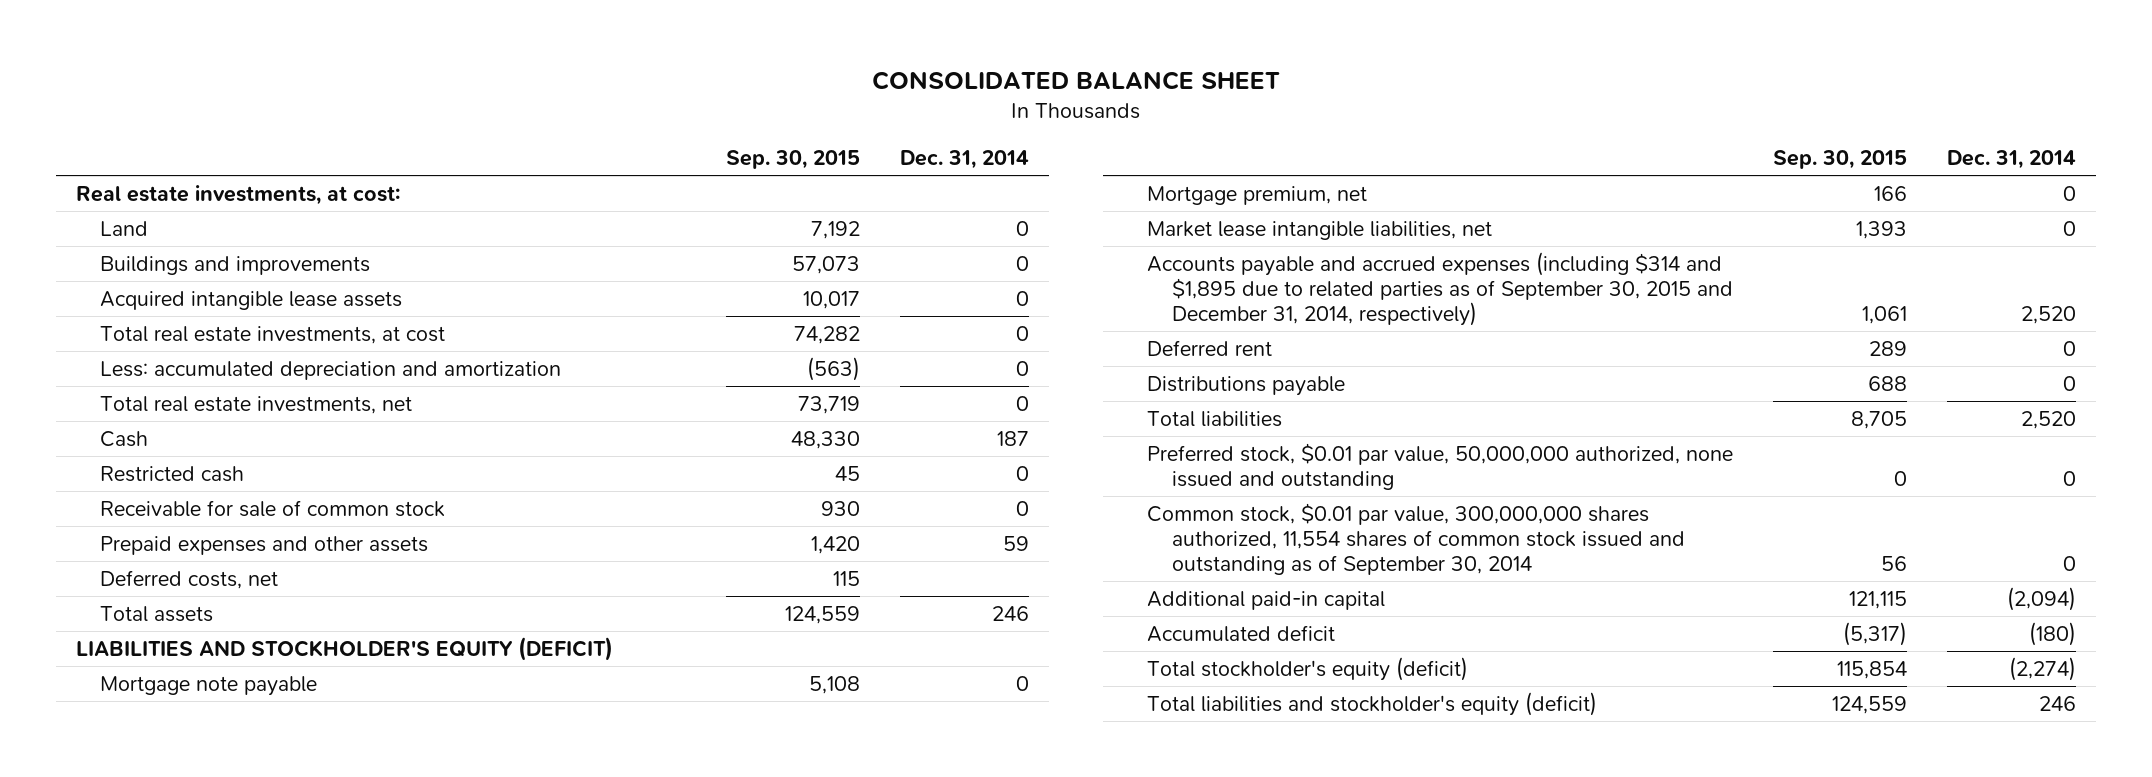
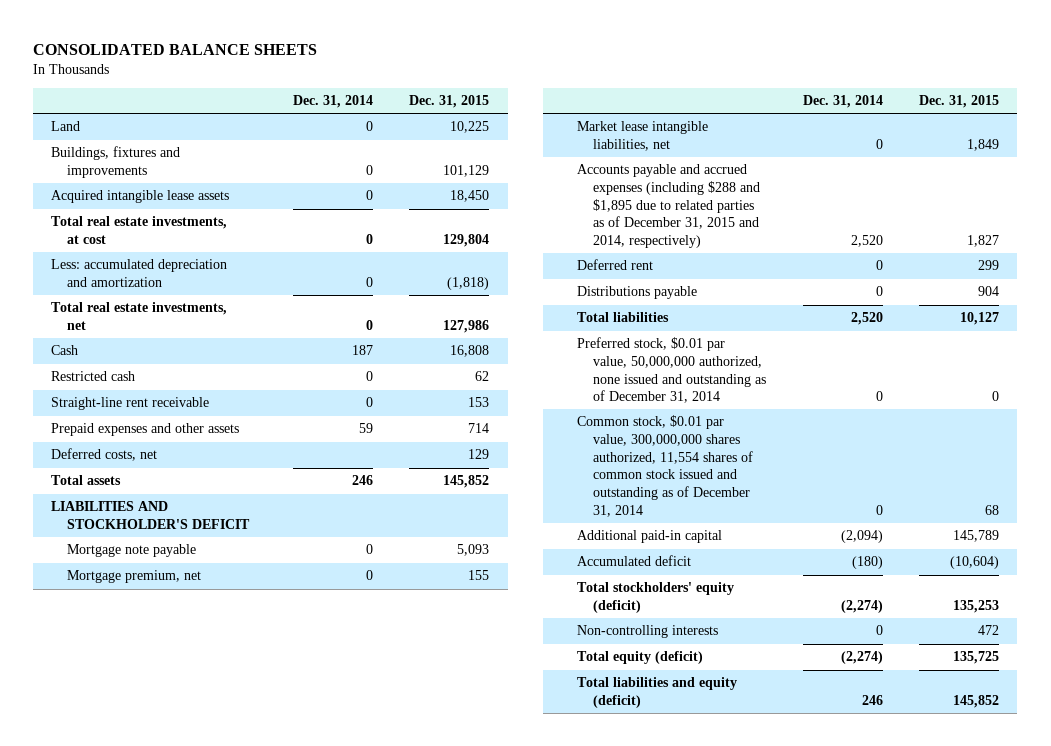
[871,71,1280,91] CONSOLIDATED BALANCE SHEET -> [33,43,318,55] CONSOLIDATED BALANCE SHEETS
[726,149,861,169] Sep. 30, 2015 -> none
none -> [409,95,490,109] Dec. 31, 2015
[75,184,400,205] Real estate investments, at cost: -> none
[100,255,371,275] Buildings and improvements -> [51,146,181,178] Buildings, fixtures and improvements
[100,499,446,517] Receivable for sale of common stock -> none
none -> [51,397,210,411] Straight-line rent receivable
[75,636,613,661] LIABILITIES AND STOCKHOLDER'S EQUITY (DEFICIT) -> [51,501,251,529] LIABILITIES AND STOCKHOLDER'S DEFICIT
[1147,251,1734,327] Accounts payable and accrued expenses (including $314 and $1,895 due to related parties as of September 30, 2015 and December 31, 2014, respectively) -> [576,164,760,248] Accounts payable and accrued expenses (including $288 and $1,895 due to related parties as of December 31, 2015 and 2014, respectively)
[1147,442,1734,491] Preferred stock, $0.01 par value, 50,000,000 authorized, none issued and outstanding -> [576,337,766,404] Preferred stock, $0.01 par value, 50,000,000 authorized, none issued and outstanding as of December 31, 2014
[1147,502,1686,576] Common stock, $0.01 par value, 300,000,000 shares authorized, 11,554 shares of common stock issued and outstanding as of September 30, 2014 -> [576,415,753,517] Common stock, $0.01 par value, 300,000,000 shares authorized, 11,554 shares of common stock issued and outstanding as of December 31, 2014
[1147,656,1469,681] Total stockholder's equity (deficit) -> [576,582,734,613] Total stockholders' equity (deficit)
none -> [576,625,718,639] Non-controlling interests
none -> [576,651,703,665] Total equity (deficit)
[1147,691,1598,716] Total liabilities and stockholder's equity (deficit) -> [576,677,737,708] Total liabilities and equity (deficit)

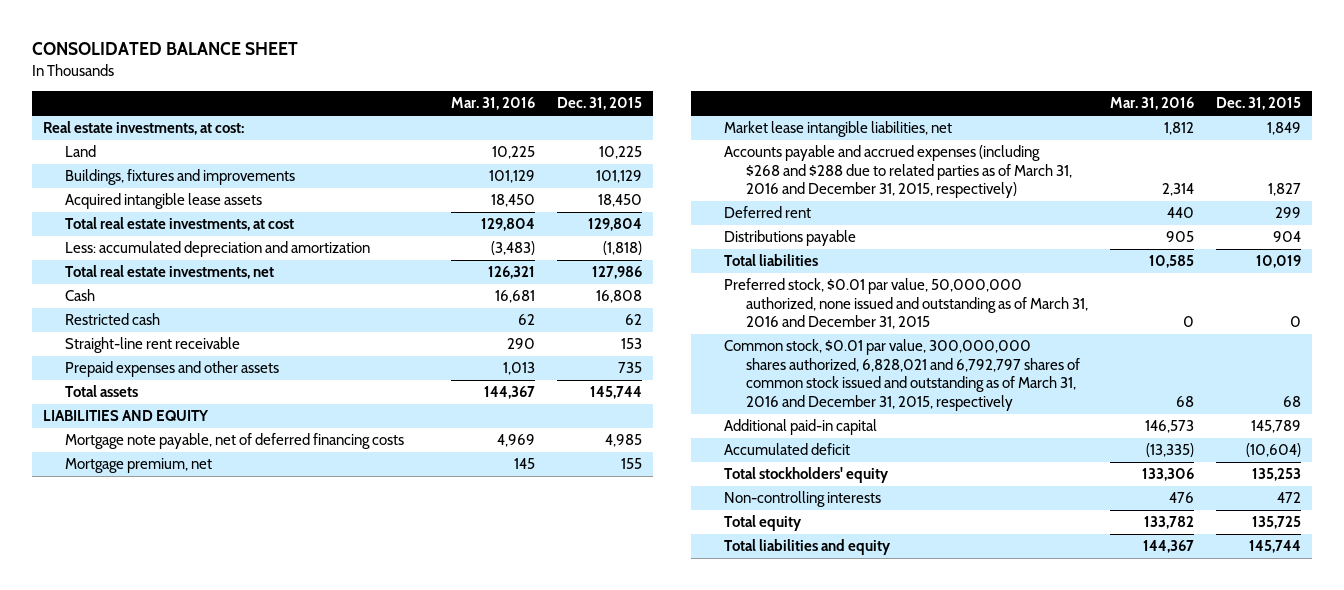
[33,43,318,55] CONSOLIDATED BALANCE SHEETS -> [31,42,298,56] CONSOLIDATED BALANCE SHEET
[292,95,373,109] Dec. 31, 2014 -> none
none -> [450,97,535,111] Mar. 31, 2016
none -> [42,121,244,136] Real estate investments, at cost:
[51,448,158,462] Deferred costs, net -> none
[468,423,490,434] 714 -> [618,362,643,374] 735
[443,475,490,489] 145,852 -> [590,386,643,400] 145,744
[51,501,251,529] LIABILITIES AND STOCKHOLDER'S DEFICIT -> [42,410,209,422] LIABILITIES AND EQUITY
[67,544,197,558] Mortgage note payable -> [64,433,404,450] Mortgage note payable, net of deferred financing costs
[457,544,490,557] 5,093 -> [605,434,643,448] 4,985
[576,164,760,248] Accounts payable and accrued expenses (including $288 and $1,895 due to related parties as of December 31, 2015 and 2014, respectively) -> [724,145,1073,199] Accounts payable and accrued expenses (including $268 and $288 due to related parties as of March 31, 2016 and December 31, 2015, respectively)
[960,312,1000,326] 10,127 -> [1256,255,1302,269] 10,019
[576,337,766,404] Preferred stock, $0.01 par value, 50,000,000 authorized, none issued and outstanding as of December 31, 2014 -> [724,278,1089,330] Preferred stock, $0.01 par value, 50,000,000 authorized, none issued and outstanding as of March 31, 2016 and December 31, 2015
[576,415,753,517] Common stock, $0.01 par value, 300,000,000 shares authorized, 11,554 shares of common stock issued and outstanding as of December 31, 2014 -> [724,339,1081,411] Common stock, $0.01 par value, 300,000,000 shares authorized, 6,828,021 and 6,792,797 shares of common stock issued and outstanding as of March 31, 2016 and December 31, 2015, respectively
[576,582,734,613] Total stockholders' equity (deficit) -> [724,467,890,484] Total stockholders' equity
[576,651,703,665] Total equity (deficit) -> [724,515,803,532] Total equity
[576,677,737,708] Total liabilities and equity (deficit) -> [724,539,892,556] Total liabilities and equity
[953,694,1000,708] 145,852 -> [1249,540,1302,554] 145,744

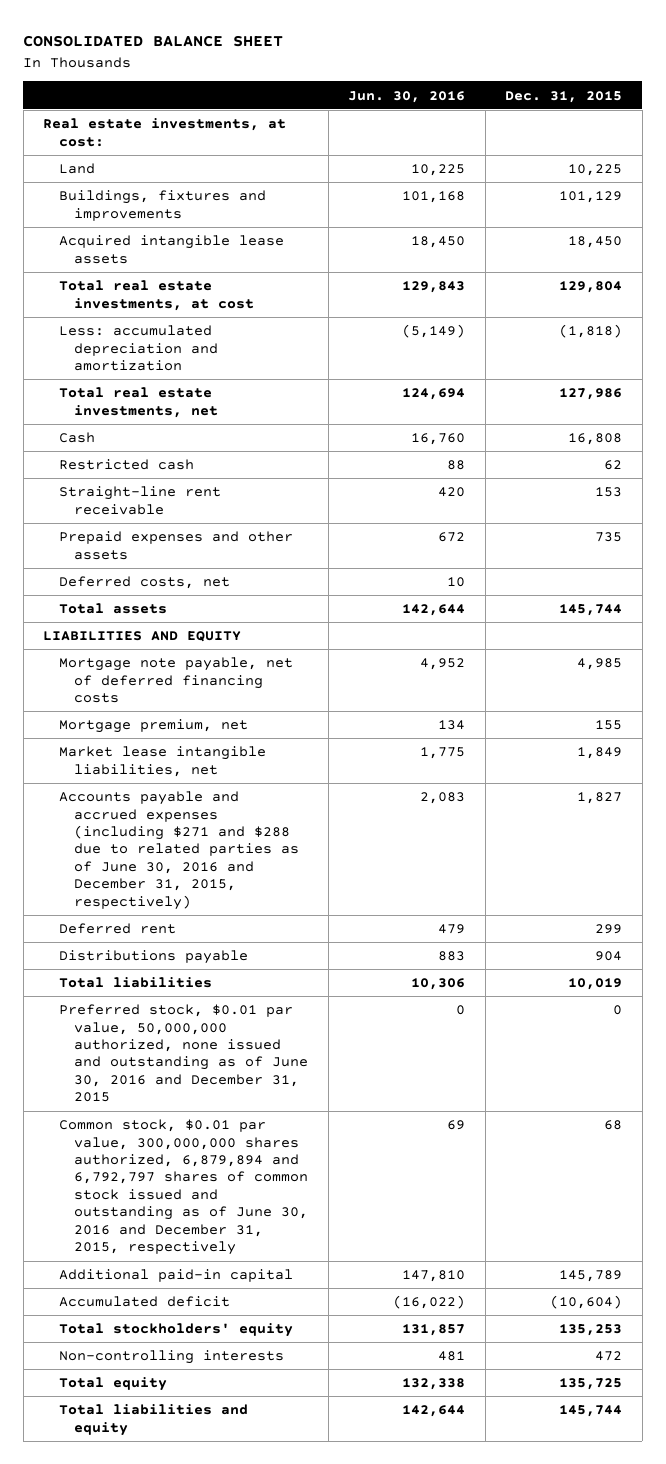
[450,97,535,111] Mar. 31, 2016 -> none
none -> [348,90,466,103] Jun. 30, 2016
none -> [58,576,230,590] Deferred costs, net
[724,145,1073,199] Accounts payable and accrued expenses (including $268 and $288 due to related parties as of March 31, 2016 and December 31, 2015, respectively) -> [58,791,300,910] Accounts payable and accrued expenses (including $271 and $288 due to related parties as of June 30, 2016 and December 31, 2015, respectively)
[724,278,1089,330] Preferred stock, $0.01 par value, 50,000,000 authorized, none issued and outstanding as of March 31, 2016 and December 31, 2015 -> [58,1004,309,1103] Preferred stock, $0.01 par value, 50,000,000 authorized, none issued and outstanding as of June 30, 2016 and December 31, 2015
[724,339,1081,411] Common stock, $0.01 par value, 300,000,000 shares authorized, 6,828,021 and 6,792,797 shares of common stock issued and outstanding as of March 31, 2016 and December 31, 2015, respectively -> [58,1119,309,1256] Common stock, $0.01 par value, 300,000,000 shares authorized, 6,879,894 and 6,792,797 shares of common stock issued and outstanding as of June 30, 2016 and December 31, 2015, respectively

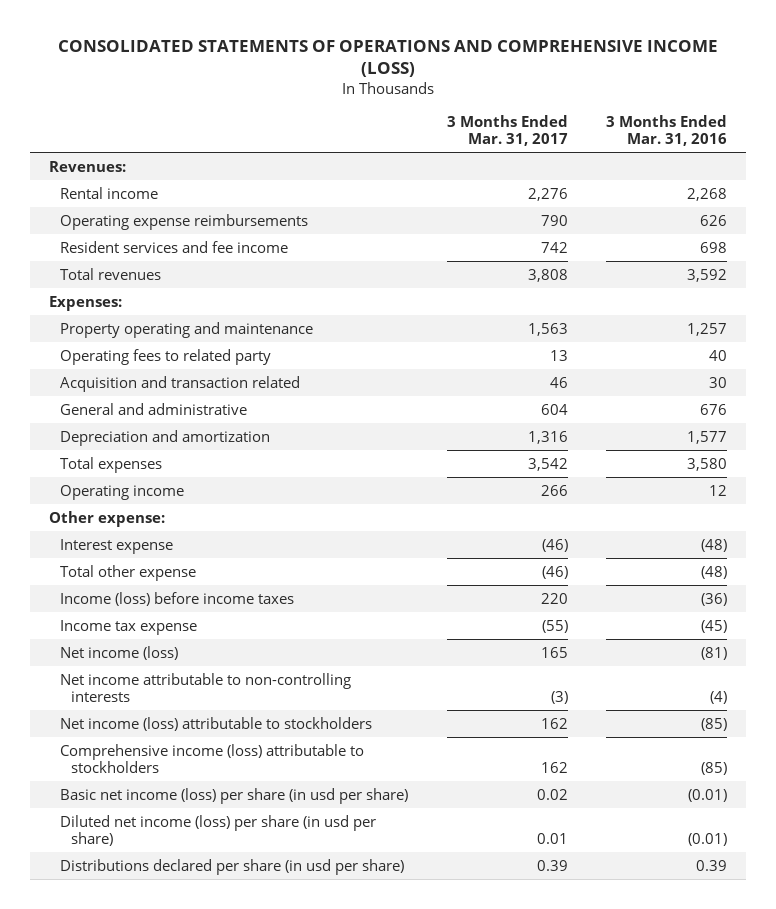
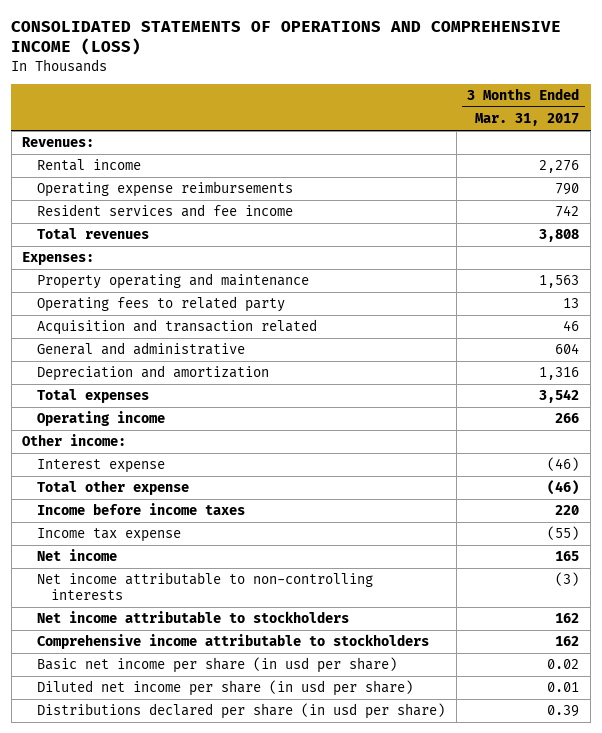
[606,114,728,146] 3 Months Ended Mar. 31, 2016 -> none
[48,510,165,527] Other expense: -> [22,434,127,447] Other income:
[60,591,295,606] Income (loss) before income taxes -> [36,503,245,516] Income before income taxes
[60,645,179,660] Net income (loss) -> [36,549,117,562] Net income
[60,716,373,731] Net income (loss) attributable to stockholders -> [36,611,349,624] Net income attributable to stockholders
[60,743,365,773] Comprehensive income (loss) attributable to stockholders -> [36,634,429,650] Comprehensive income attributable to stockholders
[60,787,409,804] Basic net income (loss) per share (in usd per share) -> [36,657,397,674] Basic net income per share (in usd per share)
[60,814,377,846] Diluted net income (loss) per share (in usd per share) -> [36,680,413,697] Diluted net income per share (in usd per share)

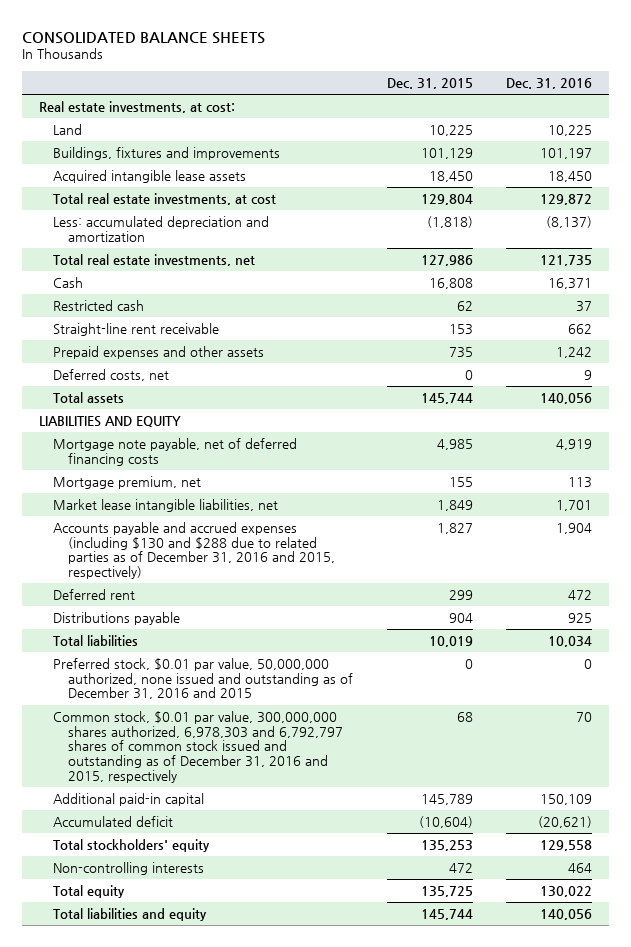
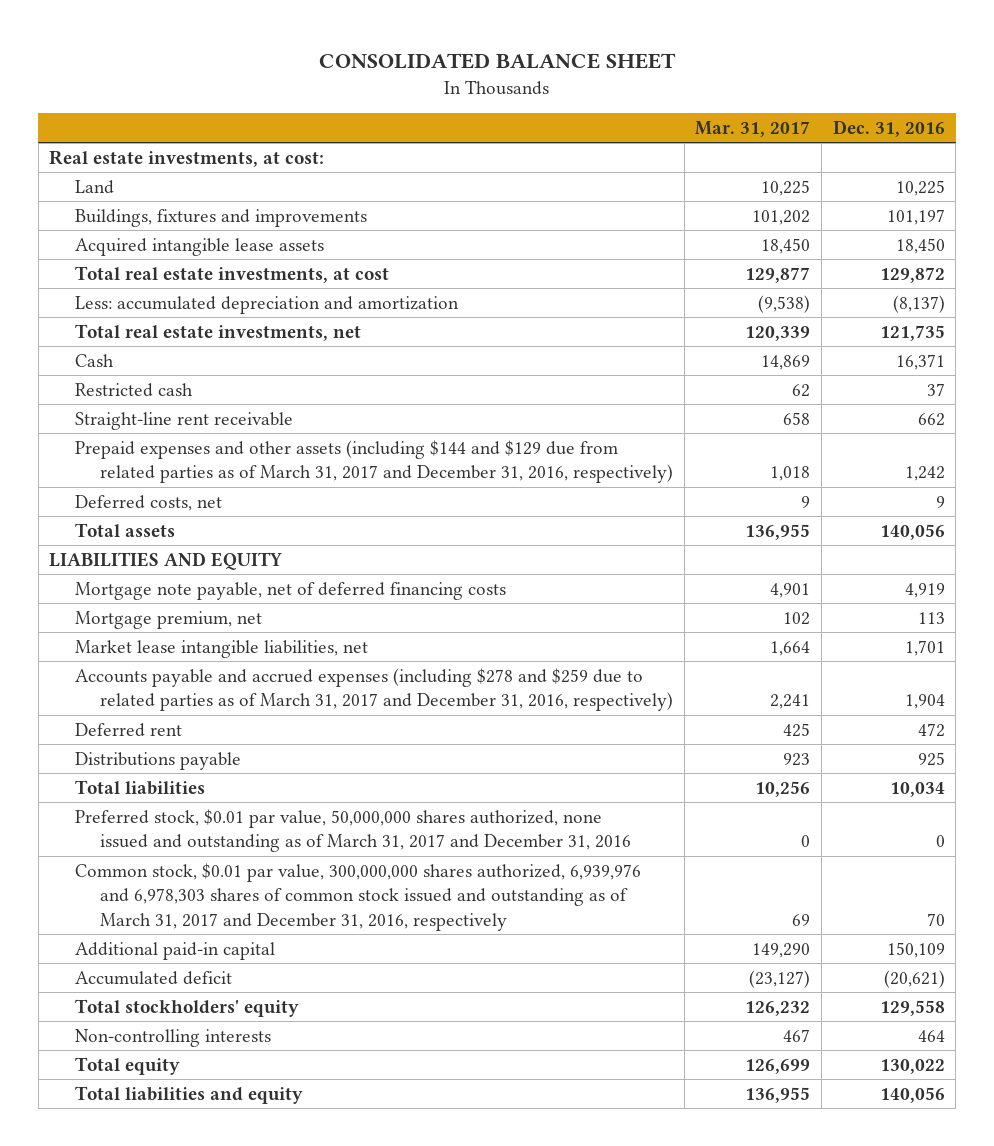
[21,31,265,44] CONSOLIDATED BALANCE SHEETS -> [318,52,676,69] CONSOLIDATED BALANCE SHEET
[386,78,473,90] Dec. 31, 2015 -> none
none -> [695,120,811,137] Mar. 31, 2017
[53,346,265,360] Prepaid expenses and other assets -> [74,439,673,484] Prepaid expenses and other assets (including $144 and $129 due from related parties as of March 31, 2017 and December 31, 2016, respectively)
[53,522,335,580] Accounts payable and accrued expenses (including $130 and $288 due to related parties as of December 31, 2016 and 2015, respectively) -> [74,667,673,712] Accounts payable and accrued expenses (including $278 and $259 due to related parties as of March 31, 2017 and December 31, 2016, respectively)
[53,658,353,700] Preferred stock, $0.01 par value, 50,000,000 authorized, none issued and outstanding as of December 31, 2016 and 2015 -> [74,808,631,853] Preferred stock, $0.01 par value, 50,000,000 shares authorized, none issued and outstanding as of March 31, 2017 and December 31, 2016
[53,711,343,783] Common stock, $0.01 par value, 300,000,000 shares authorized, 6,978,303 and 6,792,797 shares of common stock issued and outstanding as of December 31, 2016 and 2015, respectively -> [74,862,641,931] Common stock, $0.01 par value, 300,000,000 shares authorized, 6,939,976 and 6,978,303 shares of common stock issued and outstanding as of March 31, 2017 and December 31, 2016, respectively

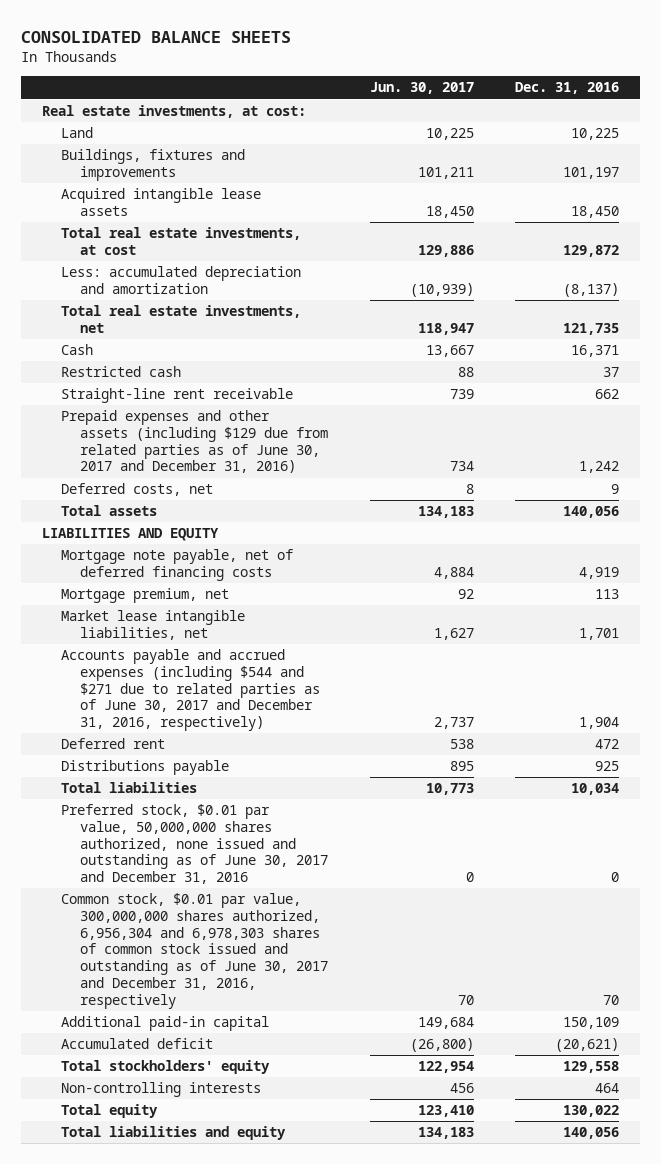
[318,52,676,69] CONSOLIDATED BALANCE SHEET -> [20,30,291,43] CONSOLIDATED BALANCE SHEETS
[695,120,811,137] Mar. 31, 2017 -> none
none -> [369,82,474,95] Jun. 30, 2017
[74,439,673,484] Prepaid expenses and other assets (including $144 and $129 due from related parties as of March 31, 2017 and December 31, 2016, respectively) -> [60,410,329,474] Prepaid expenses and other assets (including $129 due from related parties as of June 30, 2017 and December 31, 2016)
[74,667,673,712] Accounts payable and accrued expenses (including $278 and $259 due to related parties as of March 31, 2017 and December 31, 2016, respectively) -> [60,649,321,732] Accounts payable and accrued expenses (including $544 and $271 due to related parties as of June 30, 2017 and December 31, 2016, respectively)
[74,808,631,853] Preferred stock, $0.01 par value, 50,000,000 shares authorized, none issued and outstanding as of March 31, 2017 and December 31, 2016 -> [60,804,329,885] Preferred stock, $0.01 par value, 50,000,000 shares authorized, none issued and outstanding as of June 30, 2017 and December 31, 2016
[74,862,641,931] Common stock, $0.01 par value, 300,000,000 shares authorized, 6,939,976 and 6,978,303 shares of common stock issued and outstanding as of March 31, 2017 and December 31, 2016, respectively -> [60,893,329,1009] Common stock, $0.01 par value, 300,000,000 shares authorized, 6,956,304 and 6,978,303 shares of common stock issued and outstanding as of June 30, 2017 and December 31, 2016, respectively

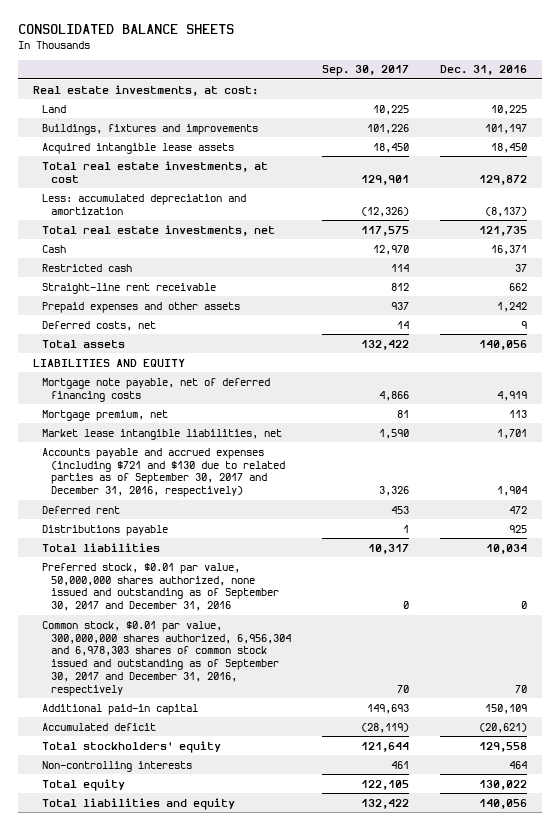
[369,82,474,95] Jun. 30, 2017 -> none
none -> [322,65,410,77] Sep. 30, 2017
[60,410,329,474] Prepaid expenses and other assets (including $129 due from related parties as of June 30, 2017 and December 31, 2016) -> [42,301,241,313] Prepaid expenses and other assets
[60,649,321,732] Accounts payable and accrued expenses (including $544 and $271 due to related parties as of June 30, 2017 and December 31, 2016, respectively) -> [42,447,286,498] Accounts payable and accrued expenses (including $721 and $130 due to related parties as of September 30, 2017 and December 31, 2016, respectively)
[60,804,329,885] Preferred stock, $0.01 par value, 50,000,000 shares authorized, none issued and outstanding as of June 30, 2017 and December 31, 2016 -> [42,562,280,612] Preferred stock, $0.01 par value, 50,000,000 shares authorized, none issued and outstanding as of September 30, 2017 and December 31, 2016
[60,893,329,1009] Common stock, $0.01 par value, 300,000,000 shares authorized, 6,956,304 and 6,978,303 shares of common stock issued and outstanding as of June 30, 2017 and December 31, 2016, respectively -> [42,620,292,696] Common stock, $0.01 par value, 300,000,000 shares authorized, 6,956,304 and 6,978,303 shares of common stock issued and outstanding as of September 30, 2017 and December 31, 2016, respectively

